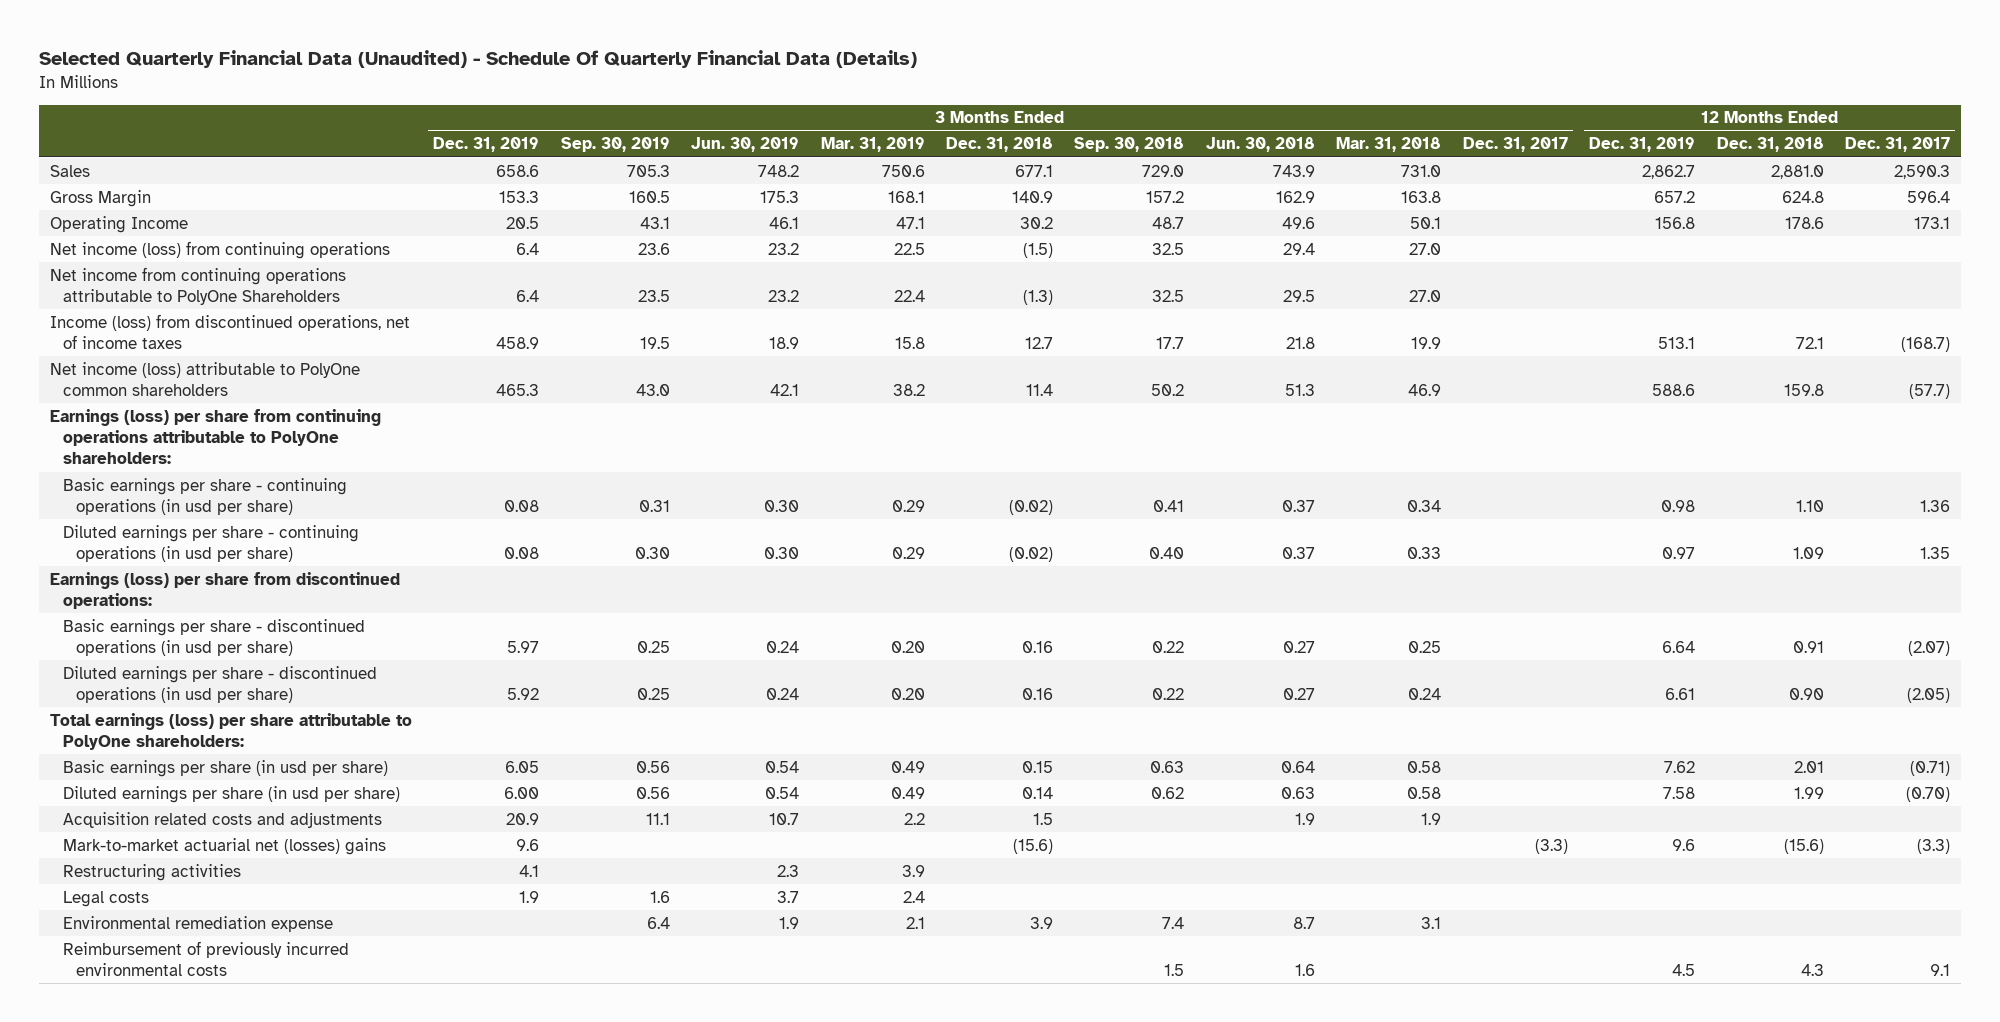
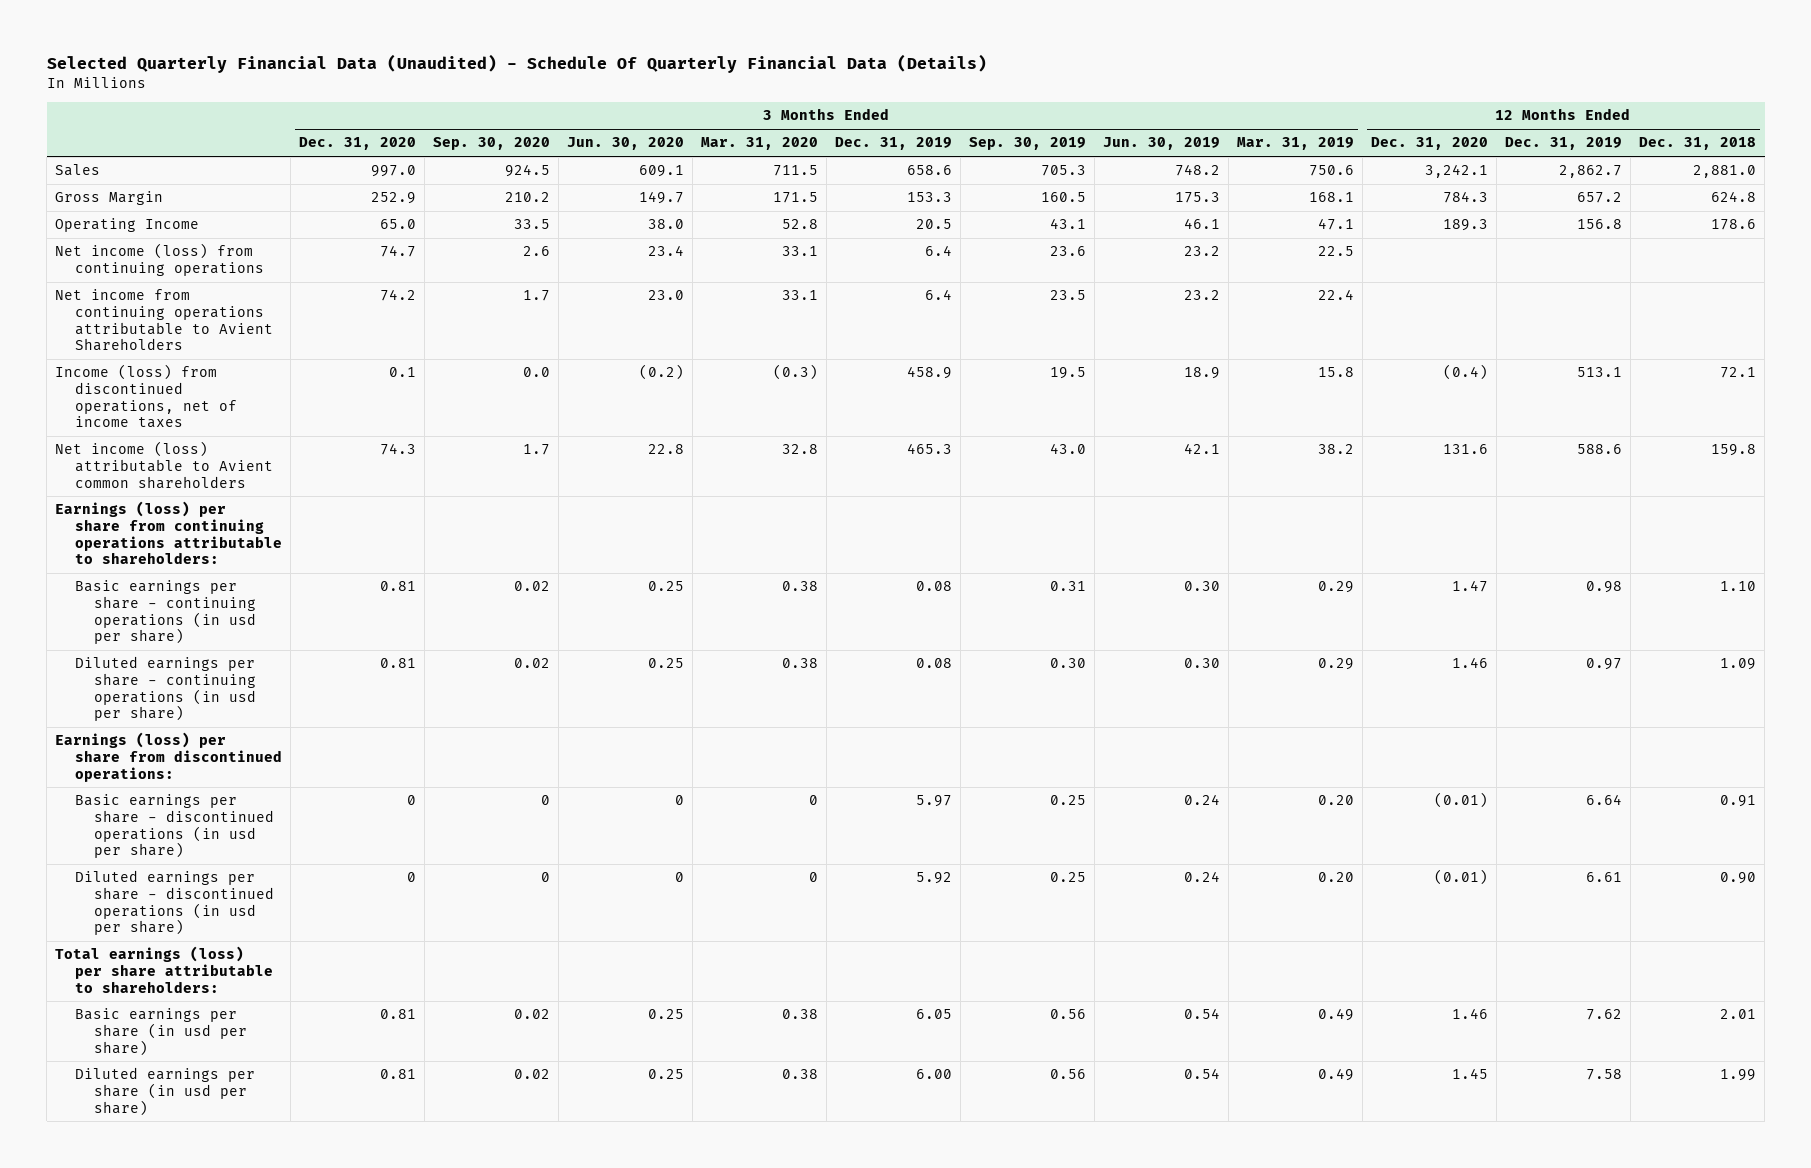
[945,137,1053,153] Dec. 31, 2018 -> none
[1074,137,1185,153] Sep. 30, 2018 -> none
[1205,137,1315,153] Jun. 30, 2018 -> none
[1336,137,1442,153] Mar. 31, 2018 -> none
[1462,137,1568,153] Dec. 31, 2017 -> none
[1845,137,1951,153] Dec. 31, 2017 -> none
none -> [298,137,416,151] Dec. 31, 2020
none -> [432,137,550,151] Sep. 30, 2020
none -> [566,137,684,151] Jun. 30, 2020
none -> [700,137,818,151] Mar. 31, 2020
none -> [1370,137,1488,151] Dec. 31, 2020
[49,266,346,306] Net income from continuing operations attributable to PolyOne Shareholders -> [55,289,273,352] Net income from continuing operations attributable to Avient Shareholders
[49,361,360,397] Net income (loss) attributable to PolyOne common shareholders -> [55,441,273,489] Net income (loss) attributable to Avient common shareholders
[49,408,381,465] Earnings (loss) per share from continuing operations attributable to PolyOne shareholders: -> [55,501,282,565] Earnings (loss) per share from continuing operations attributable to shareholders:
[49,712,412,751] Total earnings (loss) per share attributable to PolyOne shareholders: -> [55,946,273,993] Total earnings (loss) per share attributable to shareholders:
[62,811,382,828] Acquisition related costs and adjustments -> none
[62,837,386,855] Mark-to-market actuarial net (losses) gains -> none
[62,863,241,881] Restructuring activities -> none
[62,890,149,907] Legal costs -> none
[62,915,333,932] Environmental remediation expense -> none
[62,940,349,977] Reimbursement of previously incurred environmental costs -> none

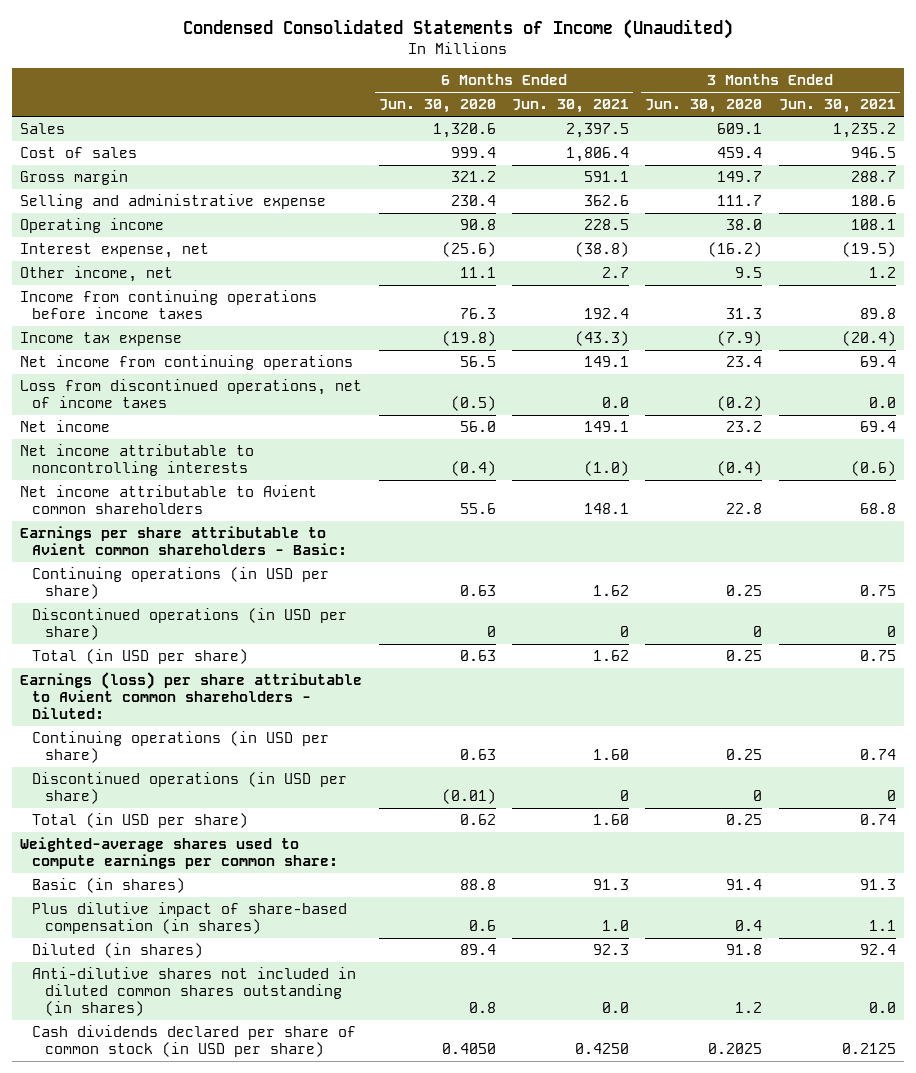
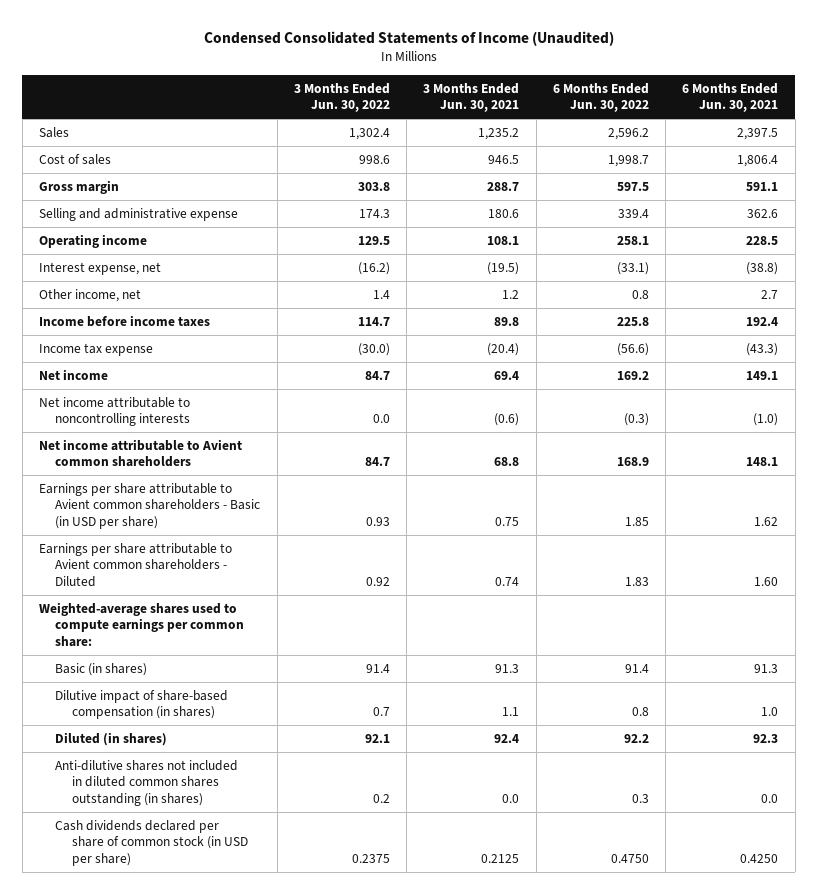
[378,99,496,114] Jun. 30, 2020 -> none
[645,99,763,114] Jun. 30, 2020 -> none
none -> [293,82,390,113] 3 Months Ended Jun. 30, 2022
none -> [552,82,649,113] 6 Months Ended Jun. 30, 2022
[20,290,318,319] Income from continuing operations before income taxes -> [39,314,211,327] Income before income taxes
[20,355,354,371] Net income from continuing operations -> none
[20,379,363,408] Loss from discontinued operations, net of income taxes -> none
[20,526,348,555] Earnings per share attributable to Avient common shareholders - Basic: -> none
[32,567,330,599] Continuing operations (in USD per share) -> none
[32,608,348,640] Discontinued operations (in USD per share) -> none
[20,672,363,719] Earnings (loss) per share attributable to Avient common shareholders - Diluted: -> none
[32,731,330,763] Continuing operations (in USD per share) -> none
[32,772,348,804] Discontinued operations (in USD per share) -> none
[32,649,249,665] Total (in USD per share) -> [39,482,261,529] Earnings per share attributable to Avient common shareholders - Basic (in USD per share)
[32,813,249,829] Total (in USD per share) -> [39,542,233,587] Earnings per share attributable to Avient common shareholders - Diluted
[32,902,348,934] Plus dilutive impact of share-based compensation (in shares) -> [55,689,229,720] Dilutive impact of share-based compensation (in shares)

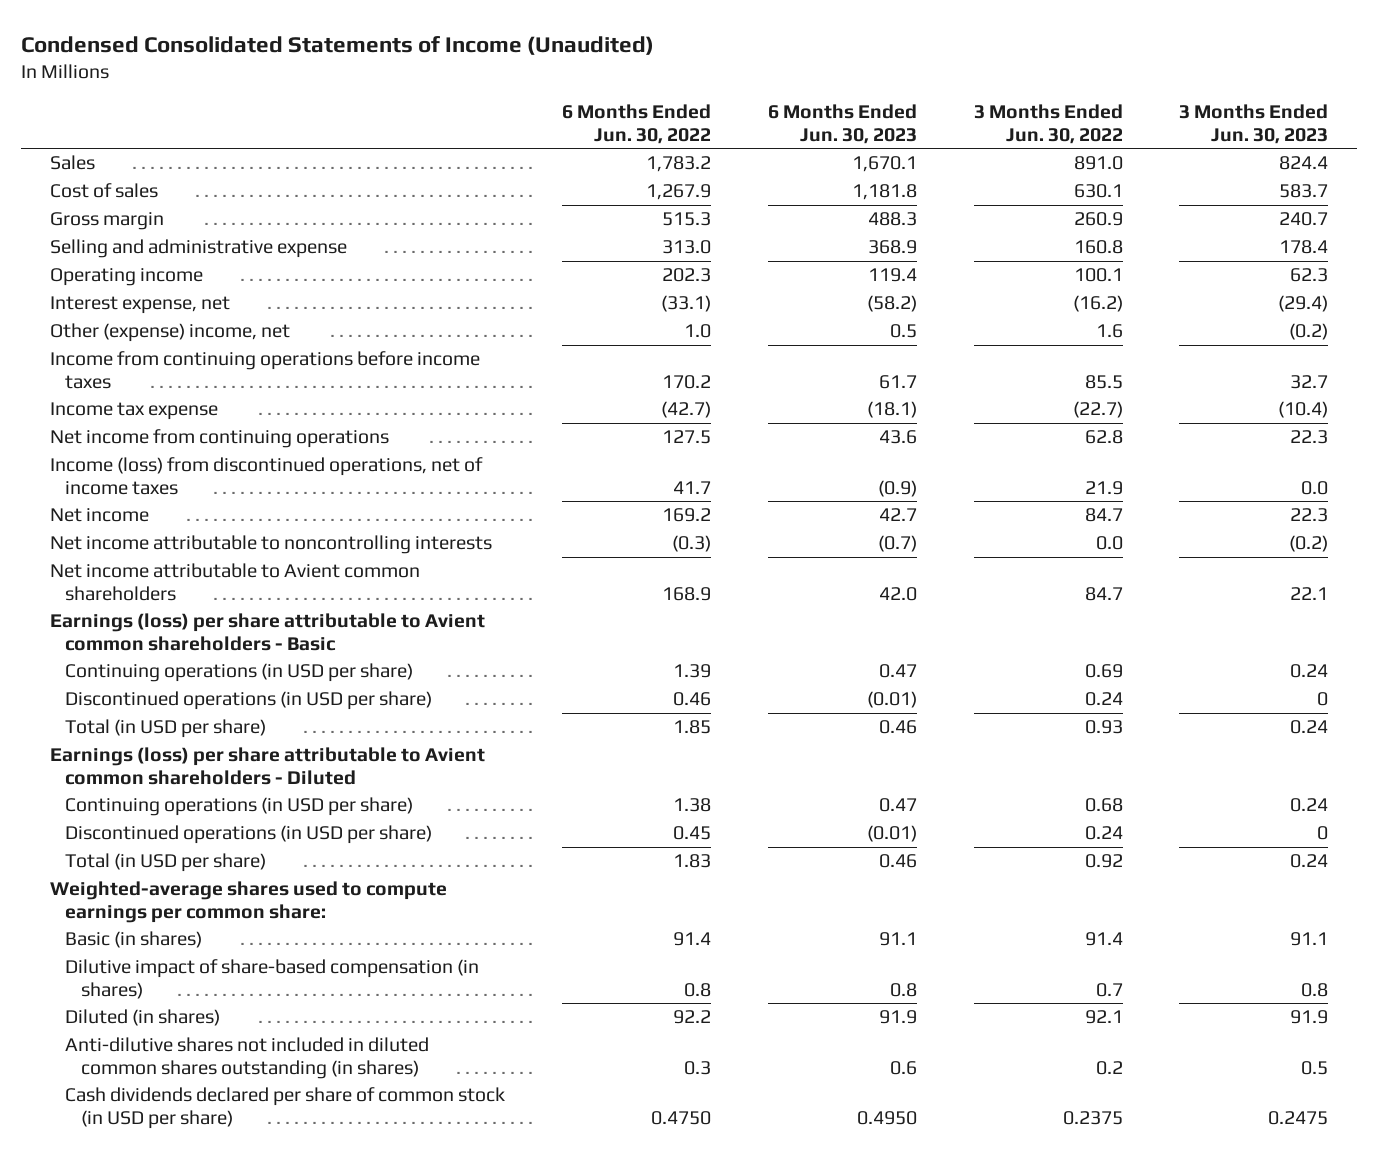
[423,82,520,113] 3 Months Ended Jun. 30, 2021 -> none
[682,82,779,113] 6 Months Ended Jun. 30, 2021 -> none
none -> [767,103,917,144] 6 Months Ended Jun. 30, 2023
none -> [1179,103,1329,144] 3 Months Ended Jun. 30, 2023
[348,127,390,140] 1,302.4 -> [1073,156,1123,171] 891.0
[607,127,649,140] 2,596.2 -> [645,156,711,173] 1,783.2
[358,154,390,164] 998.6 -> [1073,184,1123,199] 630.1
[607,154,649,167] 1,998.7 -> [645,184,711,201] 1,267.9
[357,181,390,191] 303.8 -> [1073,212,1123,227] 260.9
[616,181,649,191] 597.5 -> [661,212,711,227] 515.3
[358,208,390,218] 174.3 -> [1073,240,1123,255] 160.8
[617,208,649,218] 339.4 -> [661,240,711,255] 313.0
[357,235,390,245] 129.5 -> [1073,268,1123,283] 100.1
[616,235,649,245] 258.1 -> [661,268,711,283] 202.3
[39,288,142,302] Other income, net -> [49,323,290,343] Other (expense) income, net
[372,289,390,299] 1.4 -> [1095,324,1123,339] 1.6
[631,289,649,299] 0.8 -> [683,324,711,339] 1.0
[39,314,211,327] Income before income taxes -> [49,351,480,389] Income from continuing operations before income taxes
[357,316,390,326] 114.7 -> [1084,374,1123,389] 85.5
[616,316,649,326] 225.8 -> [661,374,711,389] 170.2
[357,342,390,356] (30.0) -> [1072,401,1123,419] (22.7)
[616,342,649,356] (56.6) -> [660,401,711,419] (42.7)
none -> [49,429,389,449] Net income from continuing operations
none -> [49,457,483,495] Income (loss) from discontinued operations, net of income taxes
none -> [49,613,485,651] Earnings (loss) per share attributable to Avient common shareholders - Basic
none -> [65,663,414,683] Continuing operations (in USD per share)
none -> [65,691,433,711] Discontinued operations (in USD per share)
[39,482,261,529] Earnings per share attributable to Avient common shareholders - Basic (in USD per share) -> [65,719,267,739] Total (in USD per share)
none -> [49,747,485,785] Earnings (loss) per share attributable to Avient common shareholders - Diluted
none -> [65,797,414,817] Continuing operations (in USD per share)
none -> [65,825,433,845] Discontinued operations (in USD per share)
[39,542,233,587] Earnings per share attributable to Avient common shareholders - Diluted -> [65,853,267,873] Total (in USD per share)

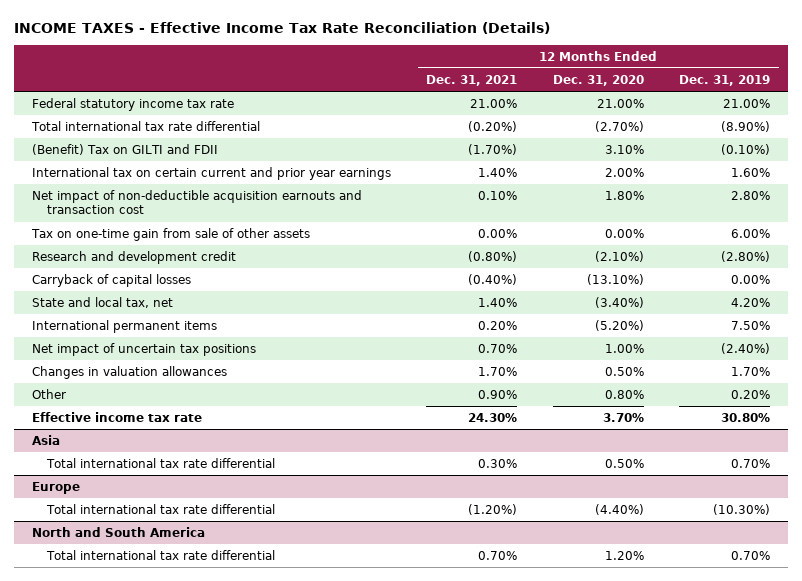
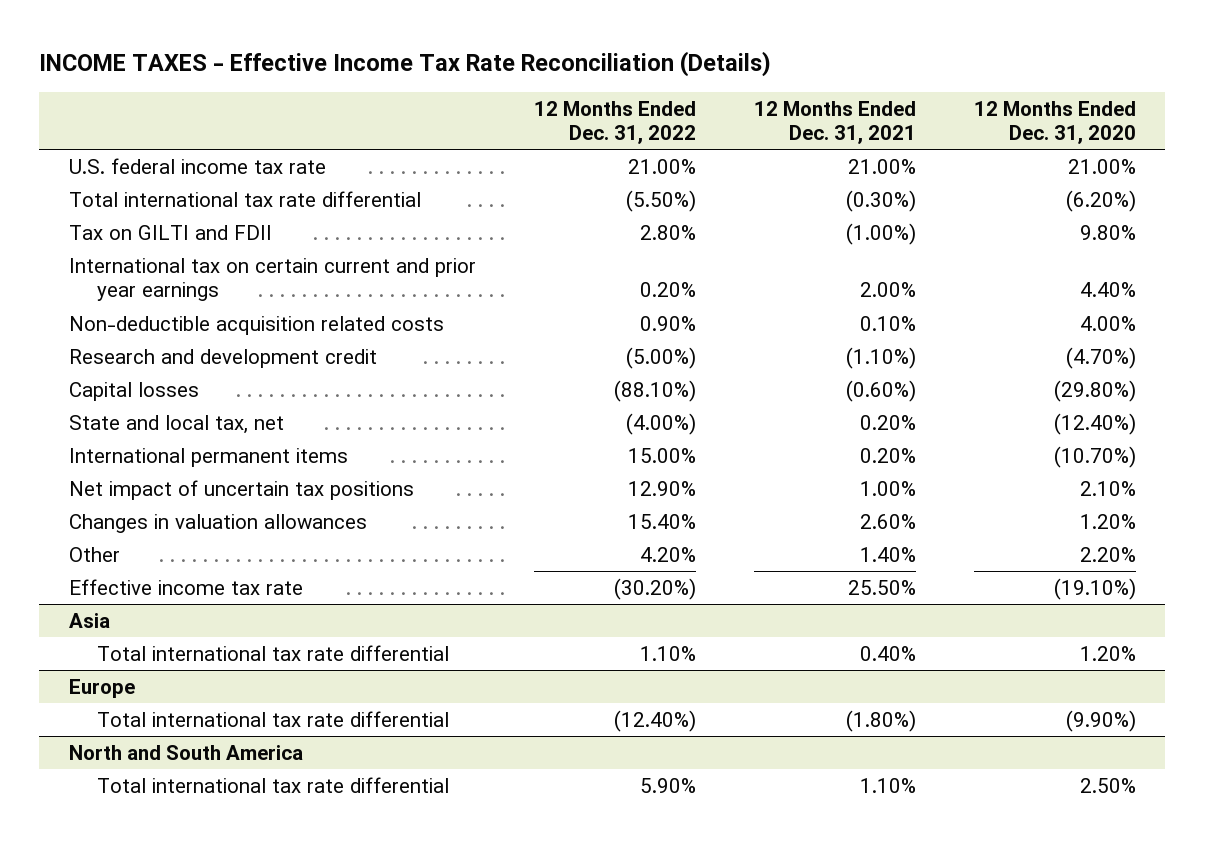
[679,74,771,86] Dec. 31, 2019 -> none
none -> [533,100,696,145] 12 Months Ended Dec. 31, 2022
[31,189,362,215] Net impact of non-deductible acquisition earnouts and transaction cost -> none
[30,227,310,241] Tax on one-time gain from sale of other assets -> none
[31,97,234,111] Federal statutory income tax rate -> [68,157,326,174] U.S. federal income tax rate
[468,120,518,132] (0.20%) -> [846,189,917,212] (0.30%)
[594,120,644,132] (2.70%) -> [1066,189,1137,212] (6.20%)
[31,143,218,155] (Benefit) Tax on GILTI and FDII -> [68,224,272,240] Tax on GILTI and FDII
[468,143,518,155] (1.70%) -> [846,222,917,245] (1.00%)
[604,144,644,154] 3.10% -> [1080,224,1137,240] 9.80%
[478,167,518,177] 1.40% -> [860,282,917,298] 2.00%
[604,167,644,177] 2.00% -> [1080,282,1137,298] 4.40%
none -> [68,315,444,335] Non-deductible acquisition related costs
[468,250,518,262] (0.80%) -> [846,346,917,369] (1.10%)
[594,250,644,262] (2.10%) -> [1066,346,1137,369] (4.70%)
[31,273,191,287] Carryback of capital losses -> [68,381,199,401] Capital losses
[468,273,518,285] (0.40%) -> [846,379,917,402] (0.60%)
[586,273,644,285] (13.10%) -> [1054,379,1137,402] (29.80%)
[478,297,518,307] 1.40% -> [860,414,917,430] 0.20%
[594,296,644,308] (3.40%) -> [1054,412,1137,435] (12.40%)
[594,319,644,331] (5.20%) -> [1054,445,1137,468] (10.70%)
[478,343,518,353] 0.70% -> [860,480,917,496] 1.00%
[604,343,644,353] 1.00% -> [1080,480,1137,496] 2.10%
[478,366,518,376] 1.70% -> [860,513,917,529] 2.60%
[604,366,644,376] 0.50% -> [1080,513,1137,529] 1.20%
[478,389,518,399] 0.90% -> [860,546,917,562] 1.40%
[604,389,644,399] 0.80% -> [1080,546,1137,562] 2.20%
[468,412,518,422] 24.30% -> [848,579,917,595] 25.50%
[602,412,644,422] 3.70% -> [1054,577,1137,600] (19.10%)
[478,458,518,468] 0.30% -> [860,645,917,661] 0.40%
[604,458,644,468] 0.50% -> [1080,645,1137,661] 1.20%
[468,503,518,515] (1.20%) -> [846,709,917,732] (1.80%)
[594,503,644,515] (4.40%) -> [1066,709,1137,732] (9.90%)
[478,550,518,560] 0.70% -> [860,777,917,793] 1.10%
[604,550,644,560] 1.20% -> [1080,777,1137,793] 2.50%

